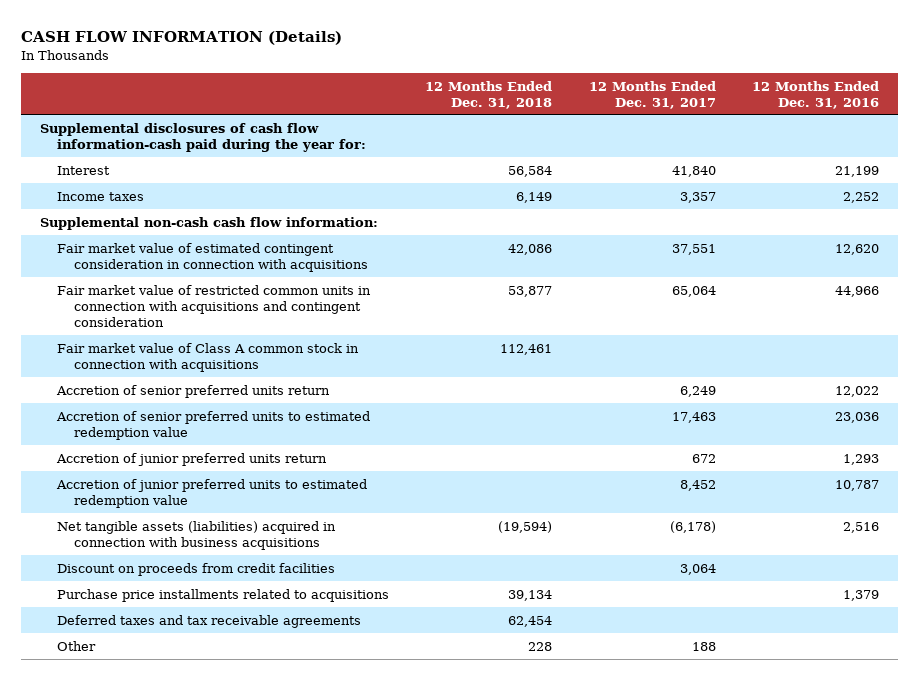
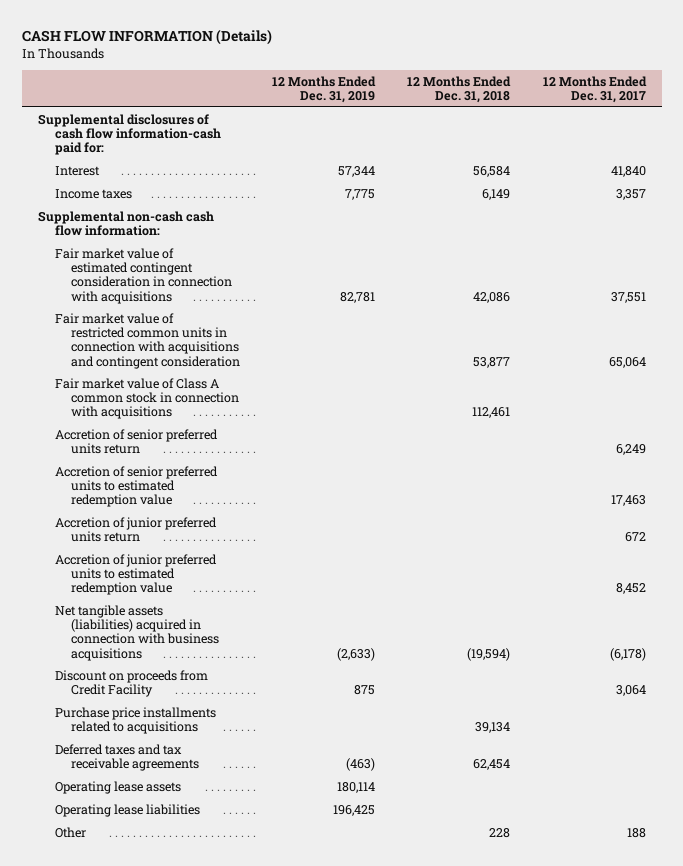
[752,80,880,109] 12 Months Ended Dec. 31, 2016 -> none
none -> [272,75,377,103] 12 Months Ended Dec. 31, 2019
[39,122,366,152] Supplemental disclosures of cash flow information-cash paid during the year for: -> [37,113,221,156] Supplemental disclosures of cash flow information-cash paid for:
[56,562,335,576] Discount on proceeds from credit facilities -> [54,669,208,698] Discount on proceeds from Credit Facility
none -> [54,780,181,794] Operating lease assets
none -> [54,803,200,817] Operating lease liabilities

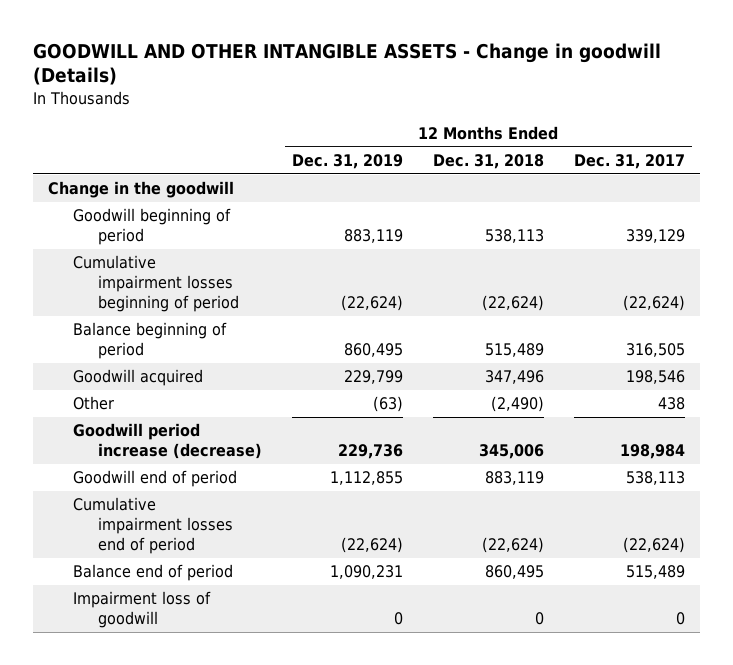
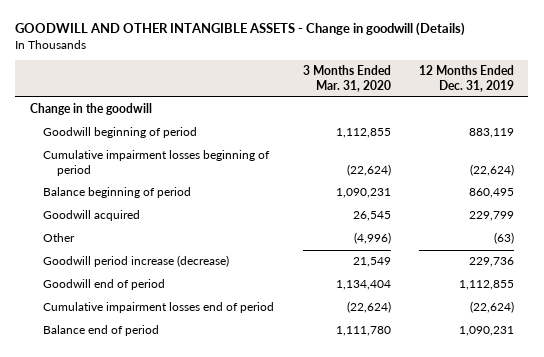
[432,153,544,169] Dec. 31, 2018 -> none
[573,153,685,169] Dec. 31, 2017 -> none
none -> [302,65,391,92] 3 Months Ended Mar. 31, 2020
[73,591,212,629] Impairment loss of goodwill -> none

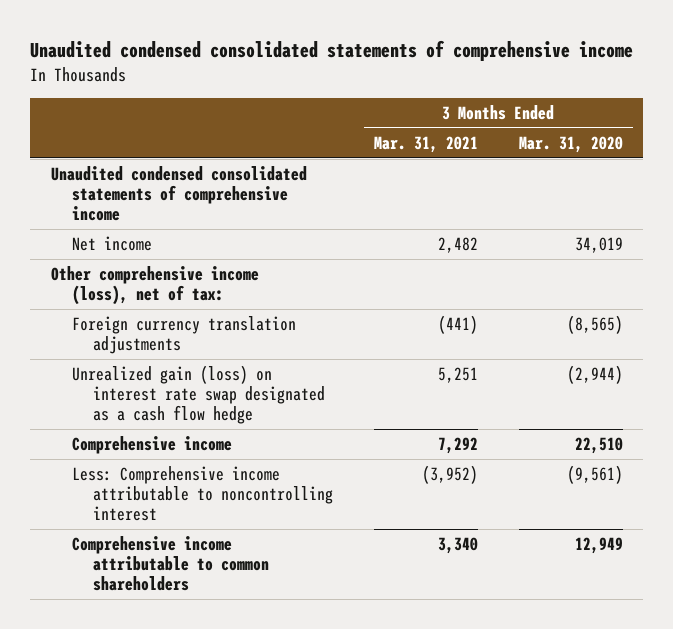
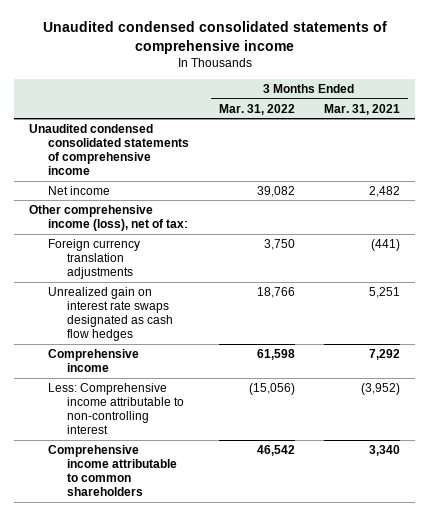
[518,135,623,153] Mar. 31, 2020 -> none
none -> [218,103,295,115] Mar. 31, 2022
[71,364,326,424] Unrealized gain (loss) on interest rate swap designated as a cash flow hedge -> [47,286,173,342] Unrealized gain on interest rate swaps designated as cash flow hedges
[71,465,334,521] Less: Comprehensive income attributable to noncontrolling interest -> [47,382,184,435] Less: Comprehensive income attributable to non-controlling interest

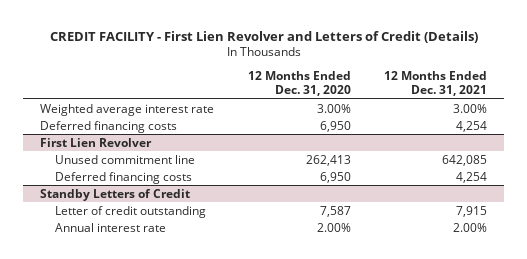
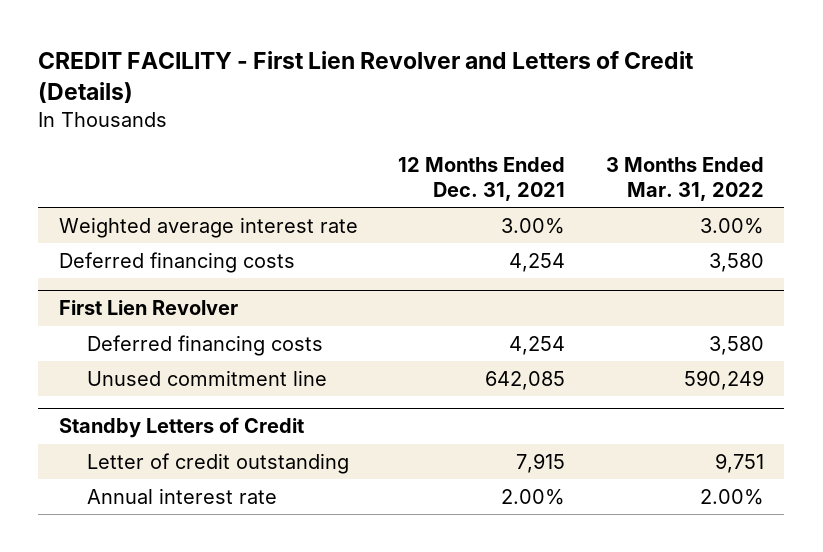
[247,71,351,97] 12 Months Ended Dec. 31, 2020 -> none
none -> [606,157,765,202] 3 Months Ended Mar. 31, 2022
[55,154,196,164] Unused commitment line -> [87,369,328,386] Unused commitment line

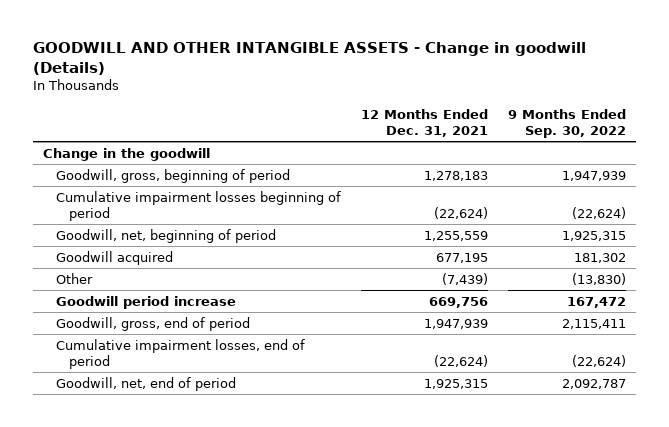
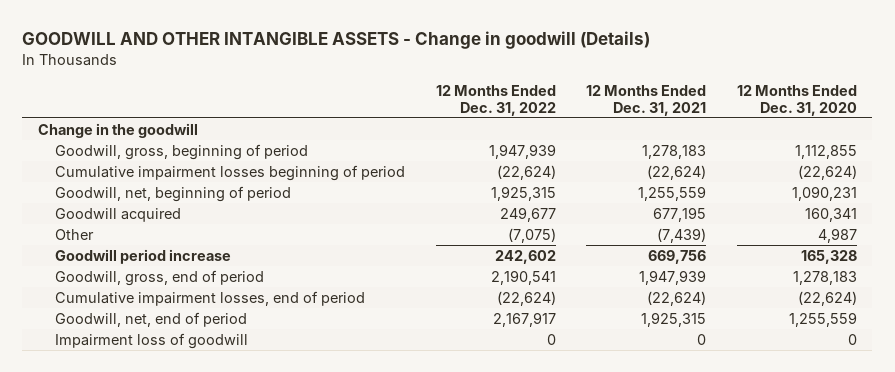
[508,109,627,138] 9 Months Ended Sep. 30, 2022 -> none
none -> [435,84,556,116] 12 Months Ended Dec. 31, 2022
none -> [737,84,858,116] 12 Months Ended Dec. 31, 2020
none -> [54,332,248,349] Impairment loss of goodwill

